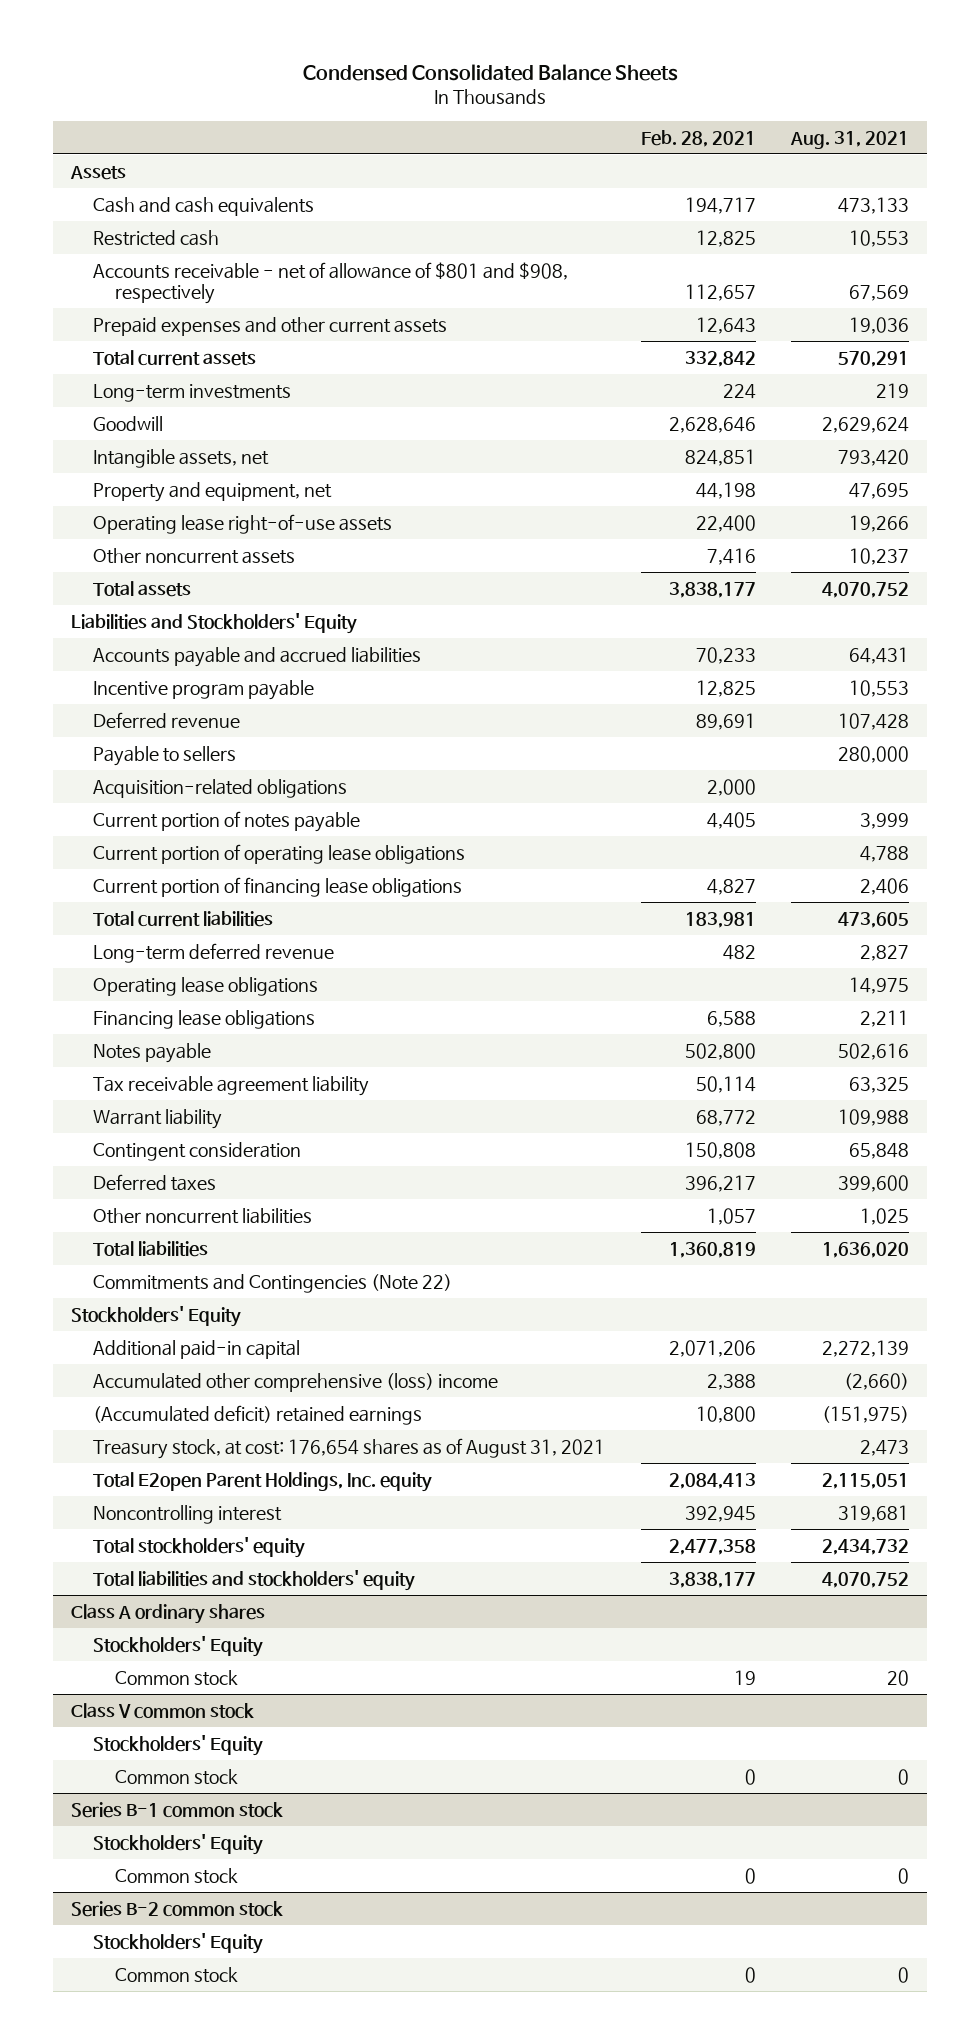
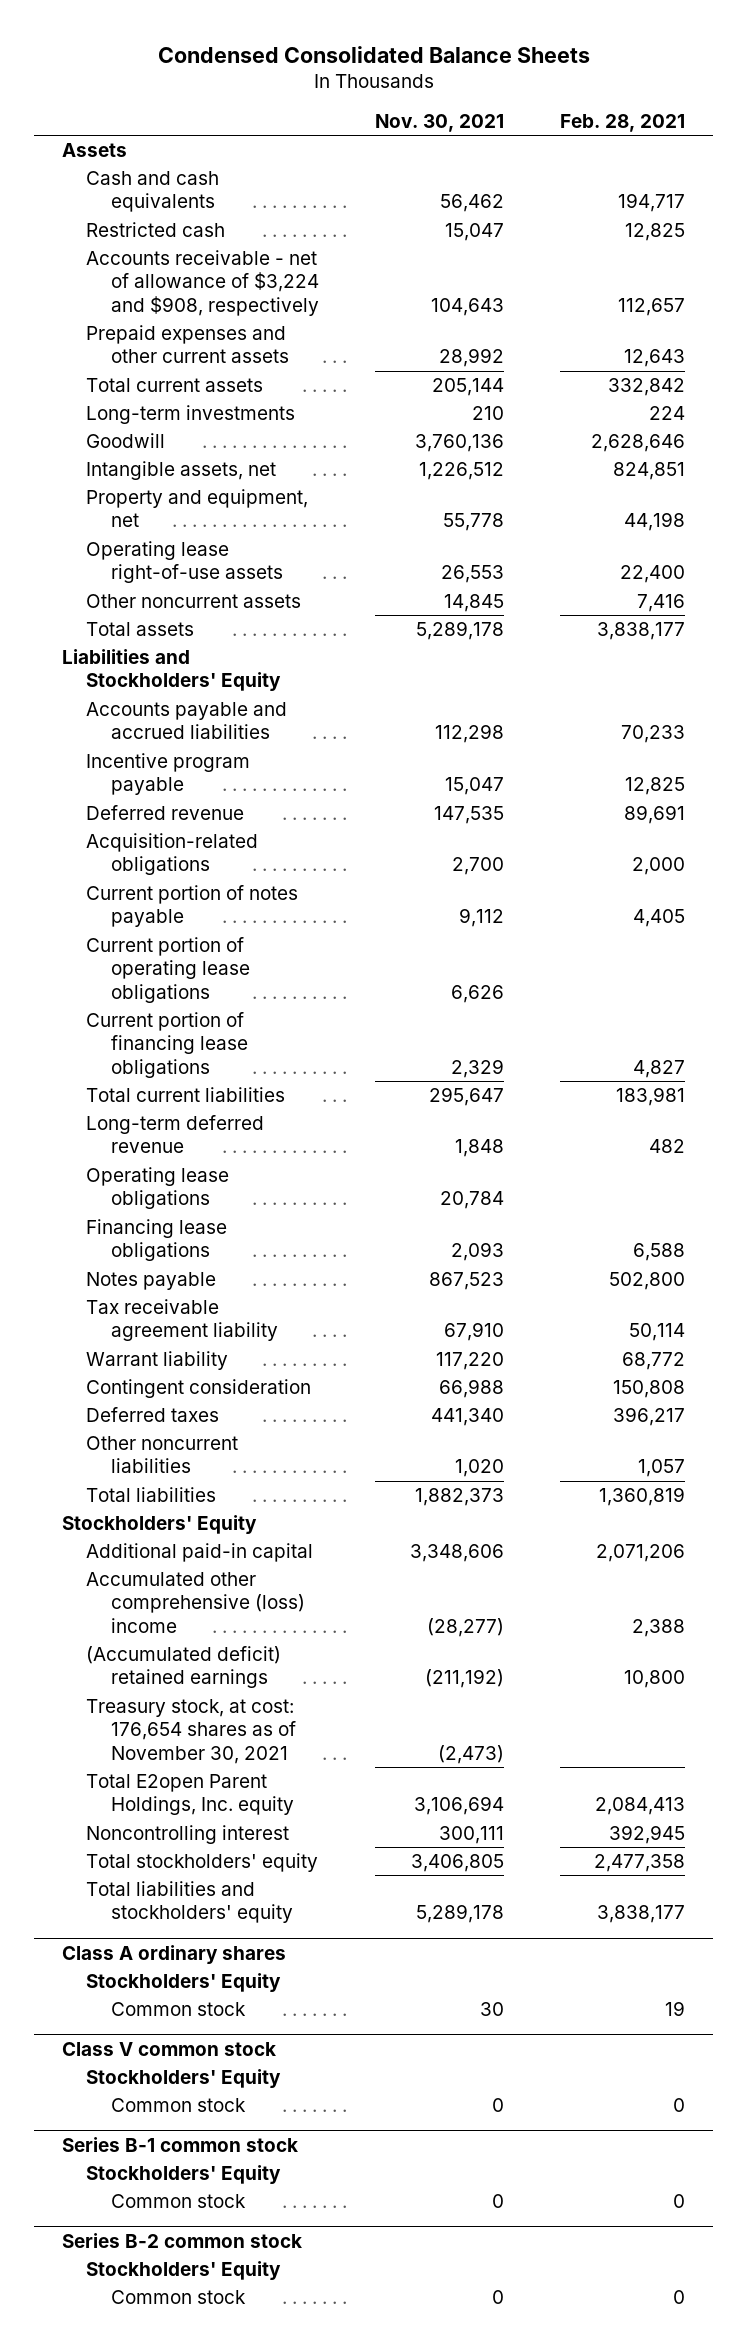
[790,130,910,149] Aug. 31, 2021 -> none
none -> [375,114,505,133] Nov. 30, 2021
[92,261,568,304] Accounts receivable - net of allowance of $801 and $908, respectively -> [86,249,319,316] Accounts receivable - net of allowance of $3,224 and $908, respectively
[92,745,236,766] Payable to sellers -> none
[92,1273,452,1293] Commitments and Contingencies (Note 22) -> none
[92,1437,605,1459] Treasury stock, at cost: 176,654 shares as of August 31, 2021 -> [86,1698,296,1764] Treasury stock, at cost: 176,654 shares as of November 30, 2021

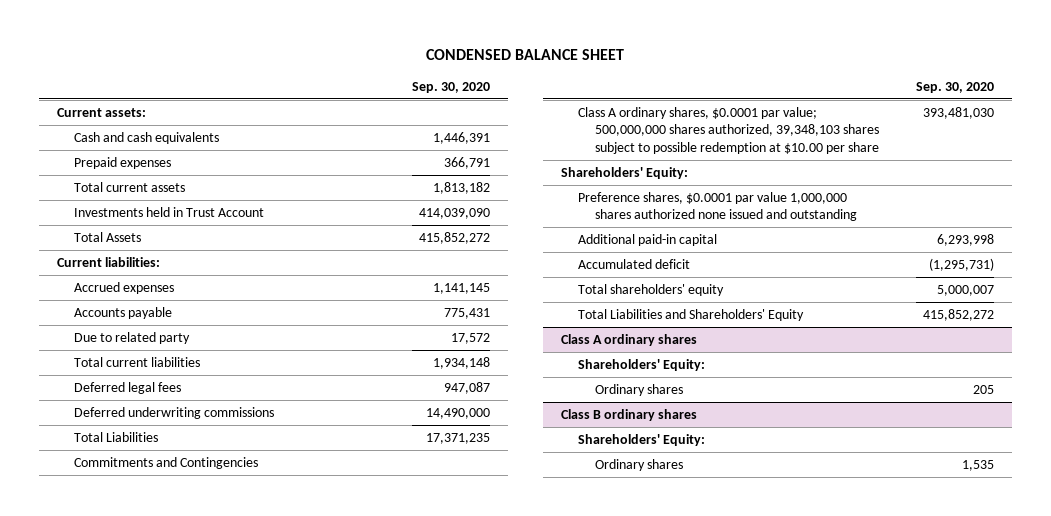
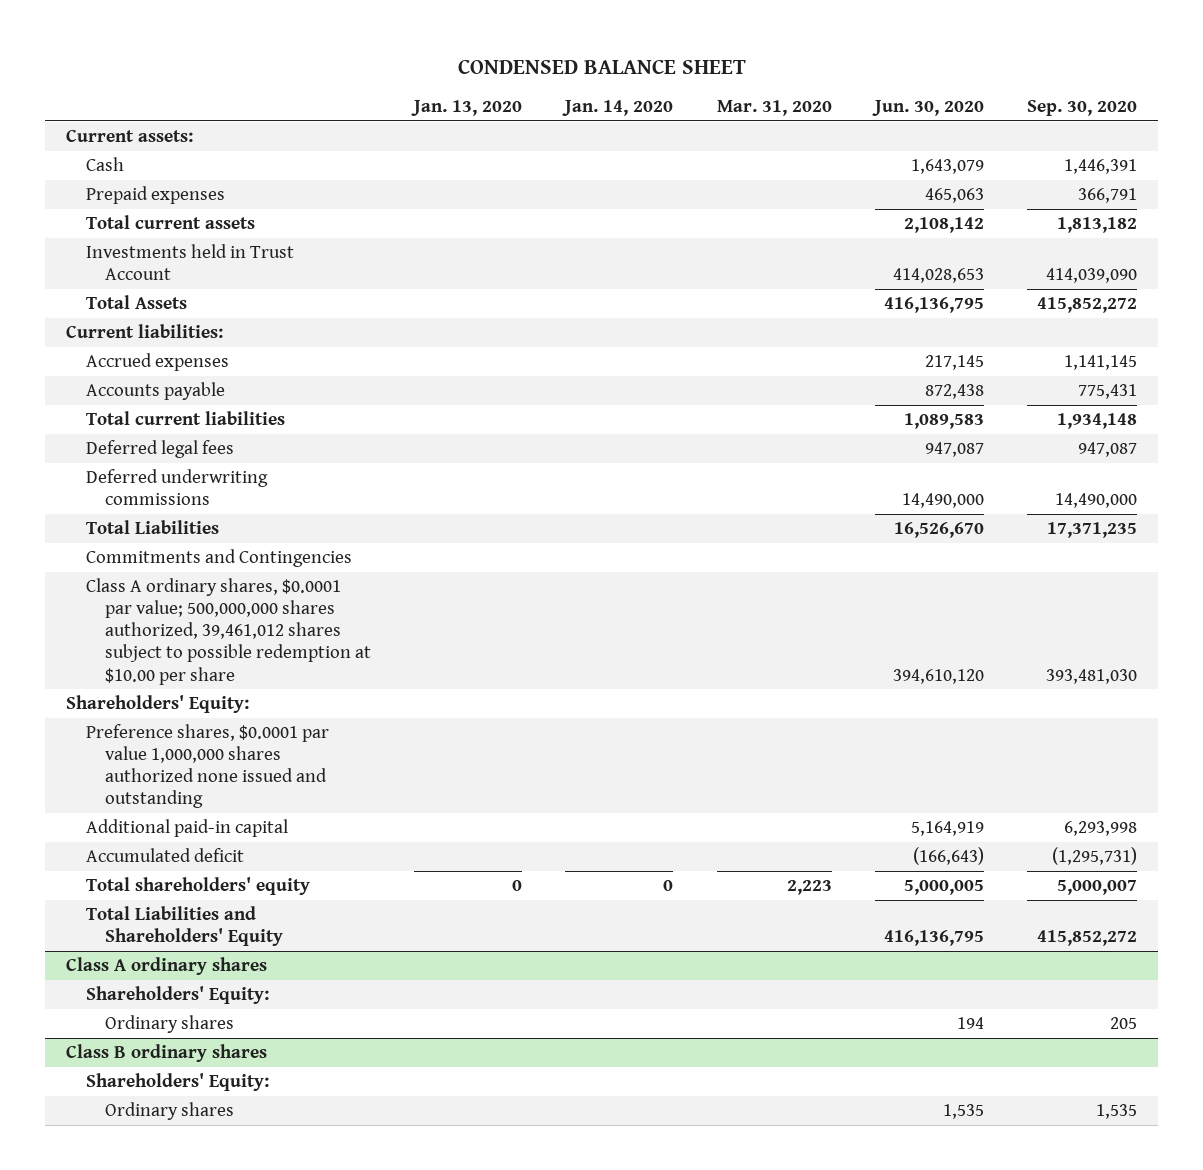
none -> [411,100,523,117] Jan. 13, 2020
none -> [562,100,674,117] Jan. 14, 2020
none -> [716,100,832,117] Mar. 31, 2020
none -> [871,100,984,117] Jun. 30, 2020
[74,131,220,144] Cash and cash equivalents -> [85,157,124,172] Cash
[74,331,191,344] Due to related party -> none
[578,106,880,154] Class A ordinary shares, $0.0001 par value; 500,000,000 shares authorized, 39,348,103 shares subject to possible redemption at $10.00 per share -> [85,578,372,685] Class A ordinary shares, $0.0001 par value; 500,000,000 shares authorized, 39,461,012 shares subject to possible redemption at $10.00 per share

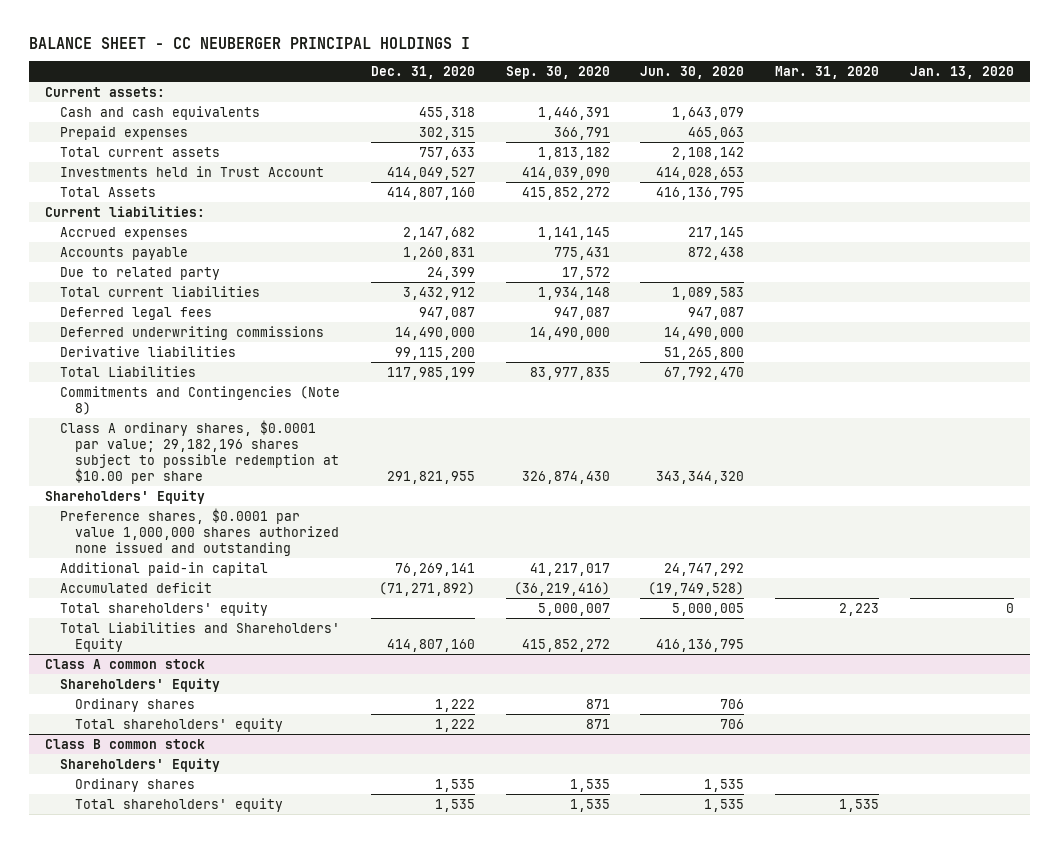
[457,58,746,74] CONDENSED BALANCE SHEET -> [29,36,471,49] BALANCE SHEET - CC NEUBERGER PRINCIPAL HOLDINGS I
[562,100,674,117] Jan. 14, 2020 -> none
none -> [370,65,475,79] Dec. 31, 2020
[85,157,124,172] Cash -> [59,105,260,120] Cash and cash equivalents
none -> [59,266,220,280] Due to related party
none -> [59,345,236,357] Derivative liabilities
[893,522,984,539] 16,526,670 -> [664,366,745,380] 67,792,470
[1046,522,1137,539] 17,371,235 -> [529,366,610,380] 83,977,835
[85,549,352,568] Commitments and Contingencies -> [59,385,340,415] Commitments and Contingencies (Note 8)
[85,578,372,685] Class A ordinary shares, $0.0001 par value; 500,000,000 shares authorized, 39,461,012 shares subject to possible redemption at $10.00 per share -> [59,419,339,484] Class A ordinary shares, $0.0001 par value; 29,182,196 shares subject to possible redemption at $10.00 per share
[892,668,984,684] 394,610,120 -> [656,470,745,484] 343,344,320
[1045,668,1137,684] 393,481,030 -> [521,470,610,484] 326,874,430
[66,695,250,714] Shareholders' Equity: -> [44,489,205,504] Shareholders' Equity
[910,821,984,837] 5,164,919 -> [664,562,745,576] 24,747,292
[1063,821,1137,837] 6,293,998 -> [529,562,610,576] 41,217,017
[912,847,984,866] (166,643) -> [648,581,745,596] (19,749,528)
[1051,847,1137,866] (1,295,731) -> [513,581,610,596] (36,219,416)
[66,957,268,976] Class A ordinary shares -> none
[66,1044,268,1063] Class B ordinary shares -> none
none -> [44,658,205,669] Class A common stock
[85,986,269,1005] Shareholders' Equity: -> [59,677,220,692] Shareholders' Equity
[956,1017,984,1030] 194 -> [720,698,745,709] 706
[1109,1017,1137,1030] 205 -> [585,698,610,709] 871
none -> [74,717,283,732] Total shareholders' equity
none -> [44,738,205,749] Class B common stock
[85,1073,269,1092] Shareholders' Equity: -> [59,757,220,772] Shareholders' Equity
none -> [74,797,283,812] Total shareholders' equity

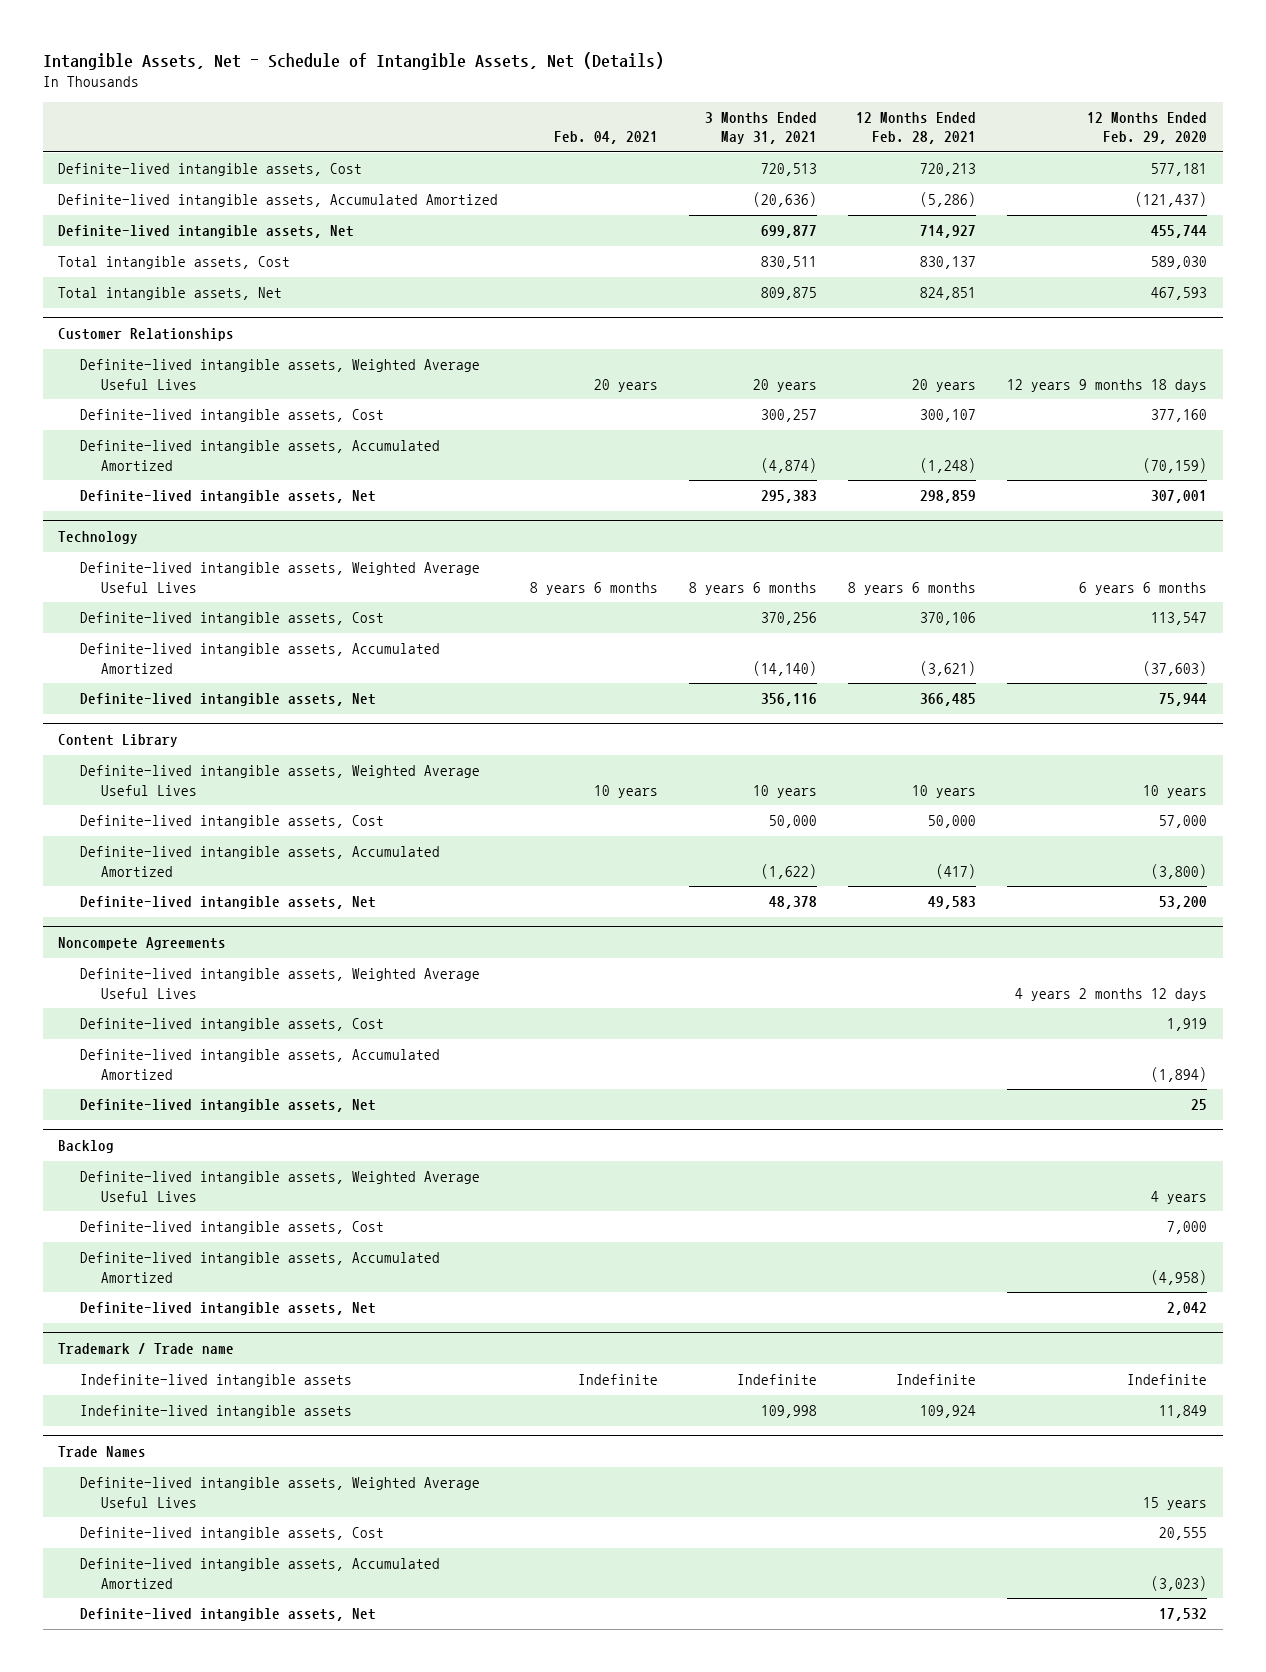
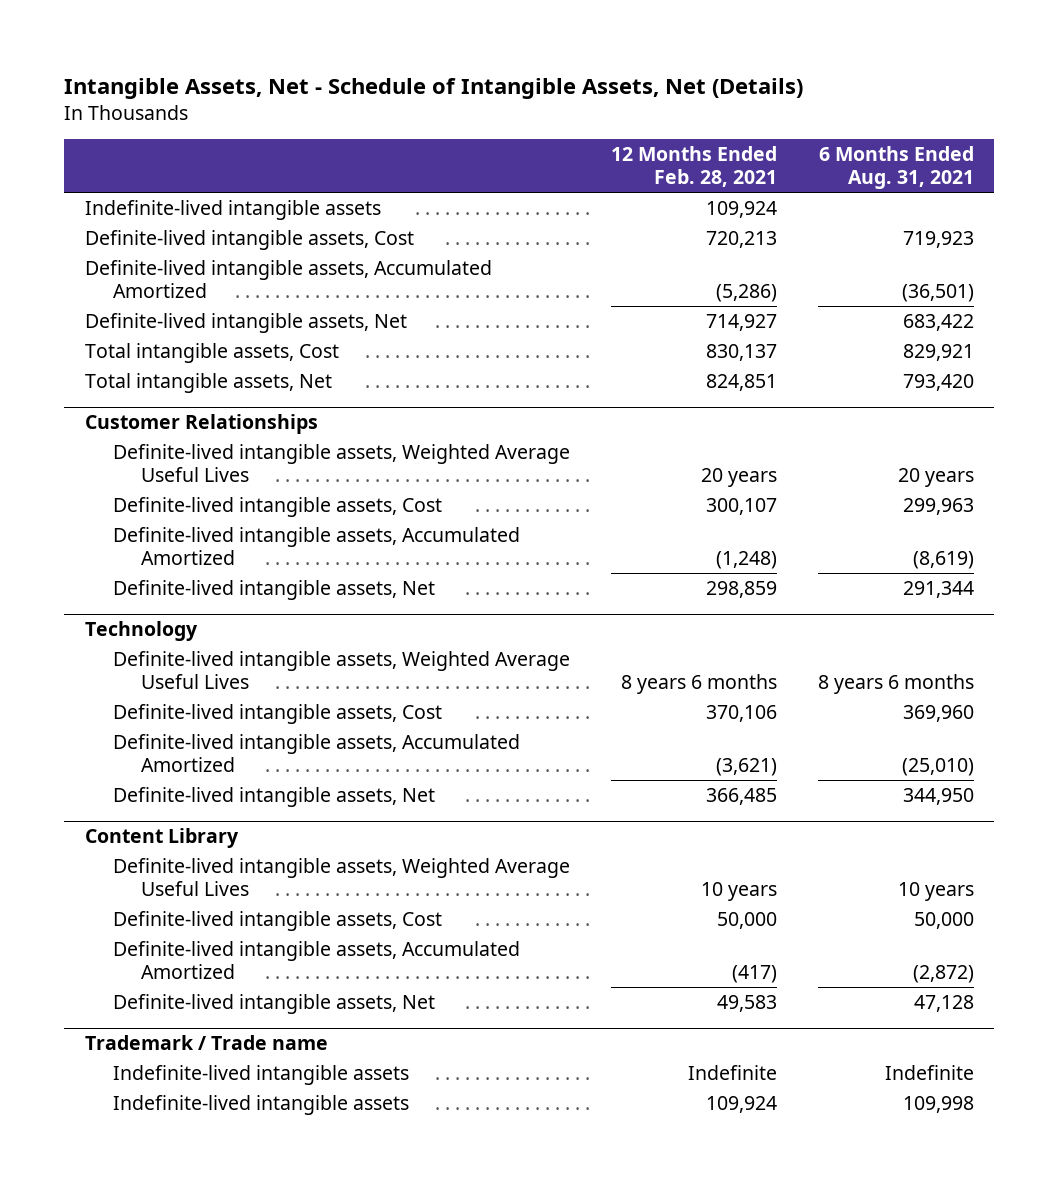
[553,131,658,145] Feb. 04, 2021 -> none
[704,111,817,145] 3 Months Ended May 31, 2021 -> none
[1087,111,1208,145] 12 Months Ended Feb. 29, 2020 -> none
none -> [818,146,974,190] 6 Months Ended Aug. 31, 2021
none -> [84,199,381,220] Indefinite-lived intangible assets
[58,936,227,950] Noncompete Agreements -> none
[79,968,480,999] Definite-lived intangible assets, Weighted Average Useful Lives -> none
[79,1018,384,1032] Definite-lived intangible assets, Cost -> none
[79,1049,440,1080] Definite-lived intangible assets, Accumulated Amortized -> none
[79,1099,376,1113] Definite-lived intangible assets, Net -> none
[58,1139,115,1153] Backlog -> none
[79,1171,480,1202] Definite-lived intangible assets, Weighted Average Useful Lives -> none
[79,1221,384,1235] Definite-lived intangible assets, Cost -> none
[79,1252,440,1283] Definite-lived intangible assets, Accumulated Amortized -> none
[79,1302,376,1316] Definite-lived intangible assets, Net -> none
[58,1445,147,1457] Trade Names -> none
[79,1477,480,1508] Definite-lived intangible assets, Weighted Average Useful Lives -> none
[79,1527,384,1541] Definite-lived intangible assets, Cost -> none
[79,1558,440,1589] Definite-lived intangible assets, Accumulated Amortized -> none
[79,1608,376,1622] Definite-lived intangible assets, Net -> none

